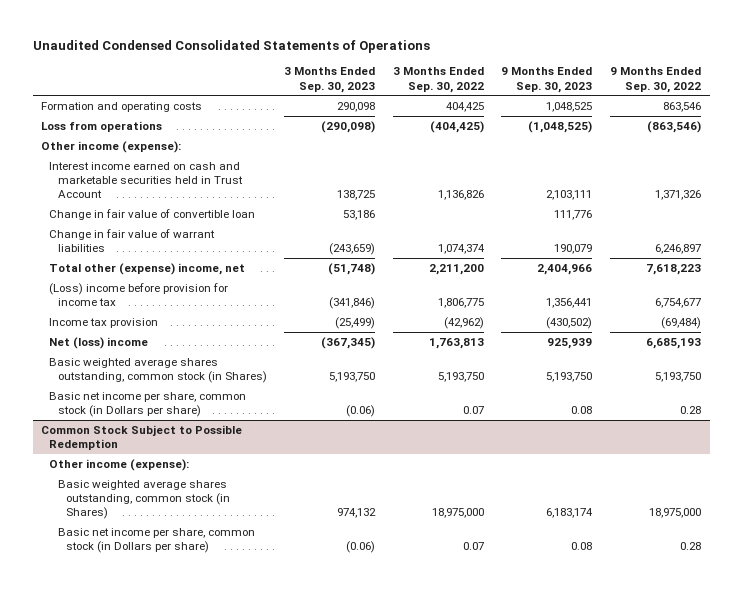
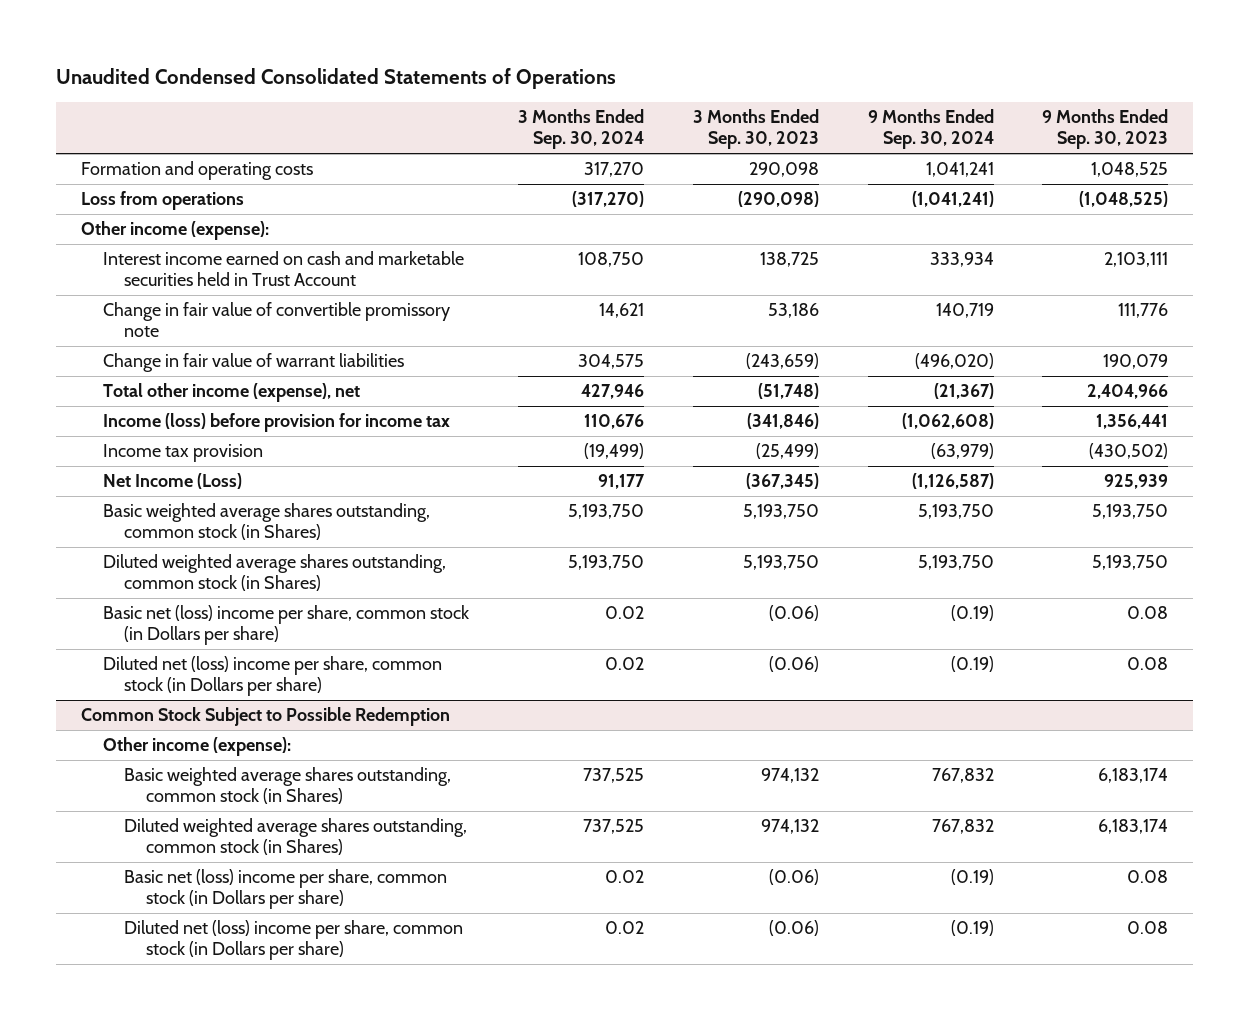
[392,67,484,93] 3 Months Ended Sep. 30, 2022 -> none
[610,67,702,93] 9 Months Ended Sep. 30, 2022 -> none
none -> [517,109,644,150] 3 Months Ended Sep. 30, 2024
none -> [867,109,994,150] 9 Months Ended Sep. 30, 2024
[49,208,256,220] Change in fair value of convertible loan -> [102,302,450,338] Change in fair value of convertible promissory note
[49,262,246,275] Total other (expense) income, net -> [102,383,360,403] Total other income (expense), net
[49,282,229,307] (Loss) income before provision for income tax -> [102,413,450,433] Income (loss) before provision for income tax
[49,336,149,349] Net (loss) income -> [102,473,242,490] Net Income (Loss)
none -> [102,554,446,592] Diluted weighted average shares outstanding, common stock (in Shares)
[49,391,247,418] Basic net income per share, common stock (in Dollars per share) -> [102,605,469,646] Basic net (loss) income per share, common stock (in Dollars per share)
none -> [102,656,442,697] Diluted net (loss) income per share, common stock (in Dollars per share)
none -> [124,818,468,856] Diluted weighted average shares outstanding, common stock (in Shares)
[57,527,255,554] Basic net income per share, common stock (in Dollars per share) -> [124,869,448,910] Basic net (loss) income per share, common stock (in Dollars per share)
none -> [124,920,464,961] Diluted net (loss) income per share, common stock (in Dollars per share)

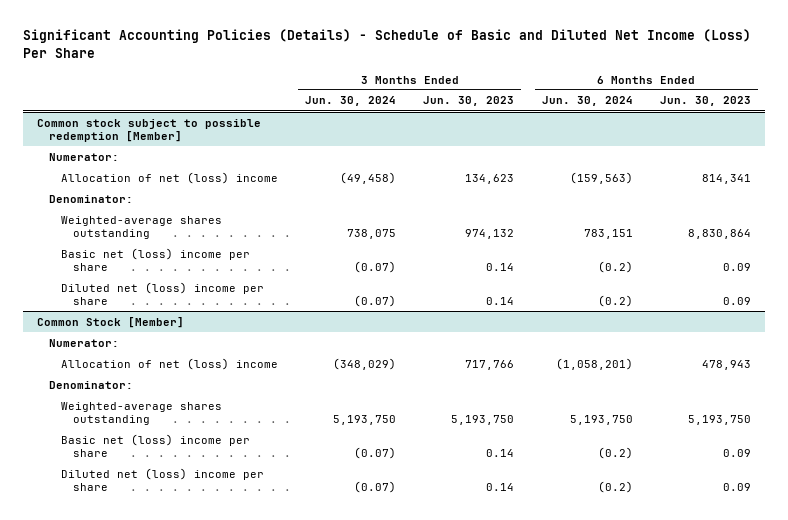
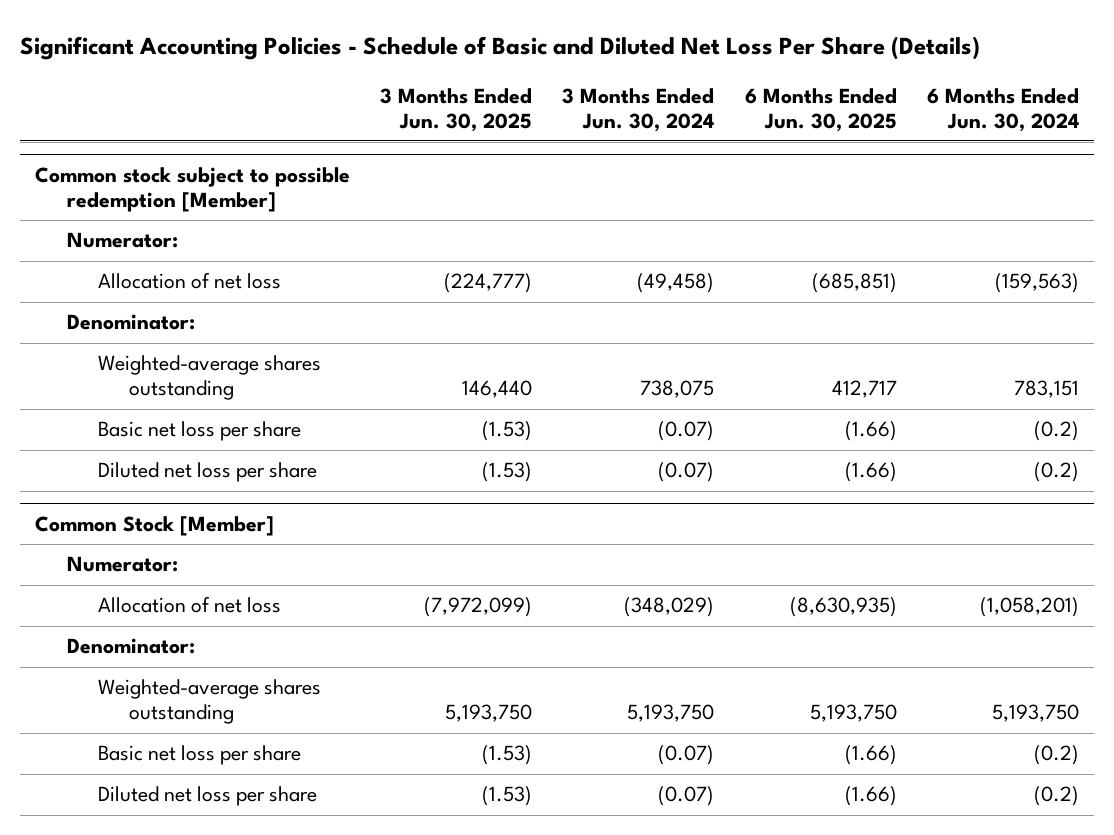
[22,29,751,58] Significant Accounting Policies (Details) - Schedule of Basic and Diluted Net Income (Loss) Per Share -> [20,35,981,60] Significant Accounting Policies - Schedule of Basic and Diluted Net Loss Per Share (Details)
[423,96,515,107] Jun. 30, 2023 -> none
[660,96,752,107] Jun. 30, 2023 -> none
none -> [380,87,533,132] 3 Months Ended Jun. 30, 2025
none -> [744,87,897,132] 6 Months Ended Jun. 30, 2025
[60,171,278,184] Allocation of net (loss) income -> [98,272,282,290] Allocation of net loss
[60,247,250,272] Basic net (loss) income per share -> [98,421,302,442] Basic net loss per share
[60,281,264,306] Diluted net (loss) income per share -> [98,462,318,483] Diluted net loss per share
[60,357,278,370] Allocation of net (loss) income -> [98,596,282,614] Allocation of net loss
[60,433,250,458] Basic net (loss) income per share -> [98,745,302,766] Basic net loss per share
[60,467,264,492] Diluted net (loss) income per share -> [98,786,318,807] Diluted net loss per share

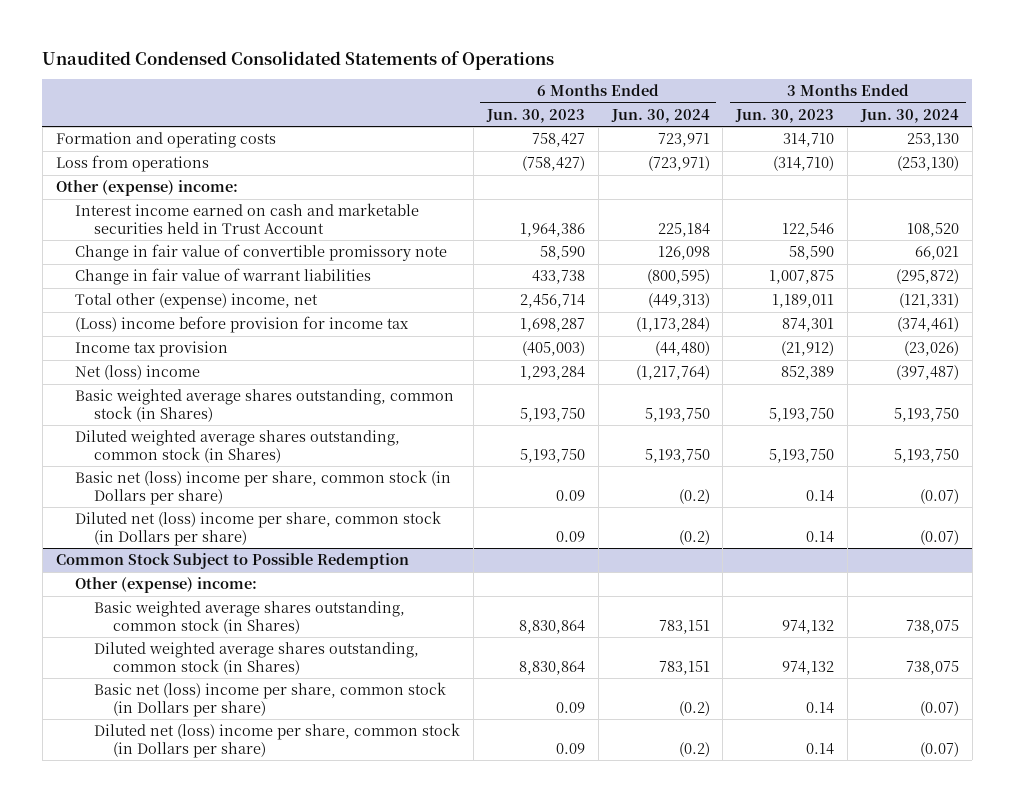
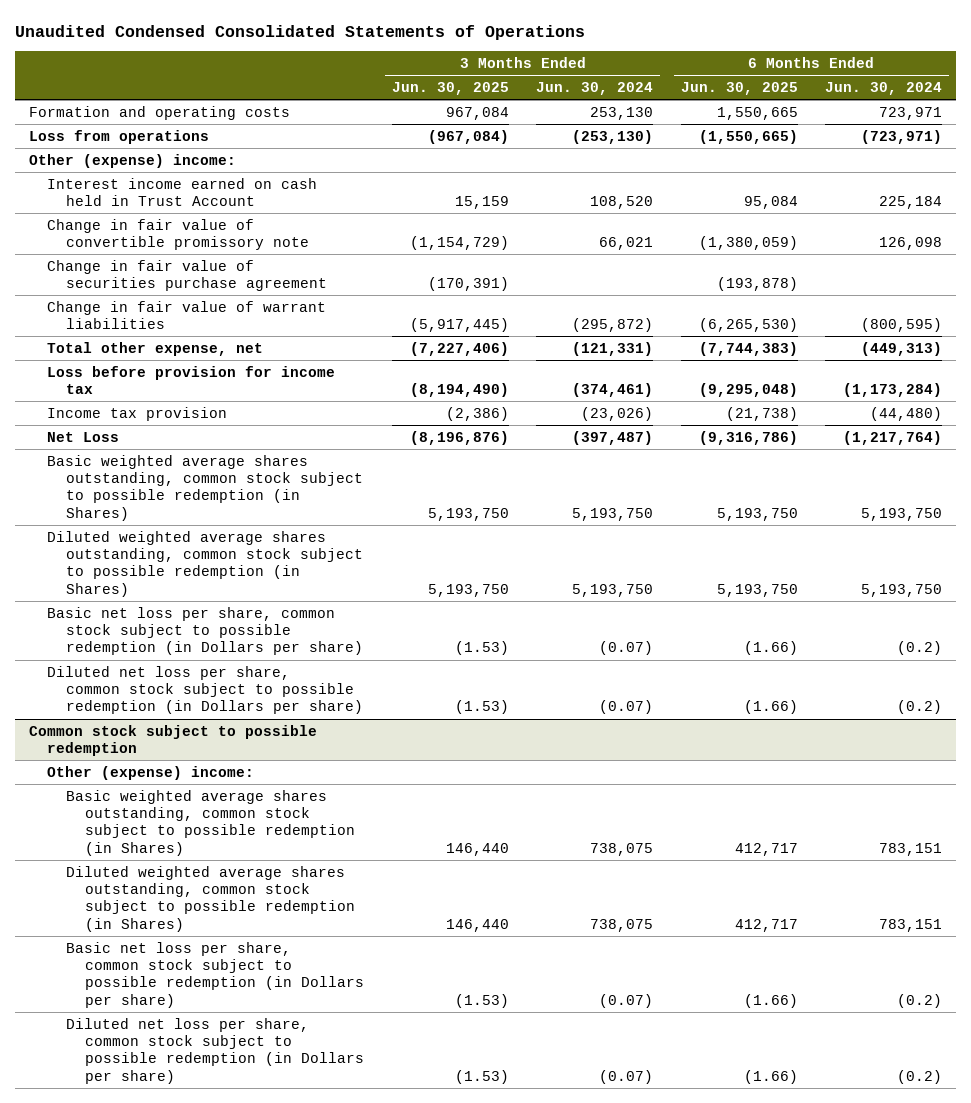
[485,108,585,123] Jun. 30, 2023 -> none
[735,108,835,123] Jun. 30, 2023 -> none
none -> [391,82,509,96] Jun. 30, 2025
none -> [680,82,798,96] Jun. 30, 2025
[74,203,419,234] Interest income earned on cash and marketable securities held in Trust Account -> [47,177,318,207] Interest income earned on cash held in Trust Account
none -> [47,259,328,292] Change in fair value of securities purchase agreement
[74,293,318,310] Total other (expense) income, net -> [47,341,264,356] Total other expense, net
[74,316,409,334] (Loss) income before provision for income tax -> [47,365,336,395] Loss before provision for income tax
[74,365,200,381] Net (loss) income -> [47,431,120,442] Net Loss
[74,389,454,422] Basic weighted average shares outstanding, common stock (in Shares) -> [47,454,364,521] Basic weighted average shares outstanding, common stock subject to possible redemption (in Shares)
[74,430,400,463] Diluted weighted average shares outstanding, common stock (in Shares) -> [47,530,364,597] Diluted weighted average shares outstanding, common stock subject to possible redemption (in Shares)
[74,470,451,505] Basic net (loss) income per share, common stock (in Dollars per share) -> [47,606,364,656] Basic net loss per share, common stock subject to possible redemption (in Dollars per share)
[74,511,441,546] Diluted net (loss) income per share, common stock (in Dollars per share) -> [47,665,364,715] Diluted net loss per share, common stock subject to possible redemption (in Dollars per share)
[55,553,409,570] Common Stock Subject to Possible Redemption -> [28,724,317,757] Common stock subject to possible redemption
[94,601,406,634] Basic weighted average shares outstanding, common stock (in Shares) -> [66,789,356,856] Basic weighted average shares outstanding, common stock subject to possible redemption (in Shares)
[94,642,420,675] Diluted weighted average shares outstanding, common stock (in Shares) -> [66,865,356,932] Diluted weighted average shares outstanding, common stock subject to possible redemption (in Shares)
[94,682,447,717] Basic net (loss) income per share, common stock (in Dollars per share) -> [66,941,365,1008] Basic net loss per share, common stock subject to possible redemption (in Dollars per share)
[94,723,461,758] Diluted net (loss) income per share, common stock (in Dollars per share) -> [66,1017,365,1084] Diluted net loss per share, common stock subject to possible redemption (in Dollars per share)

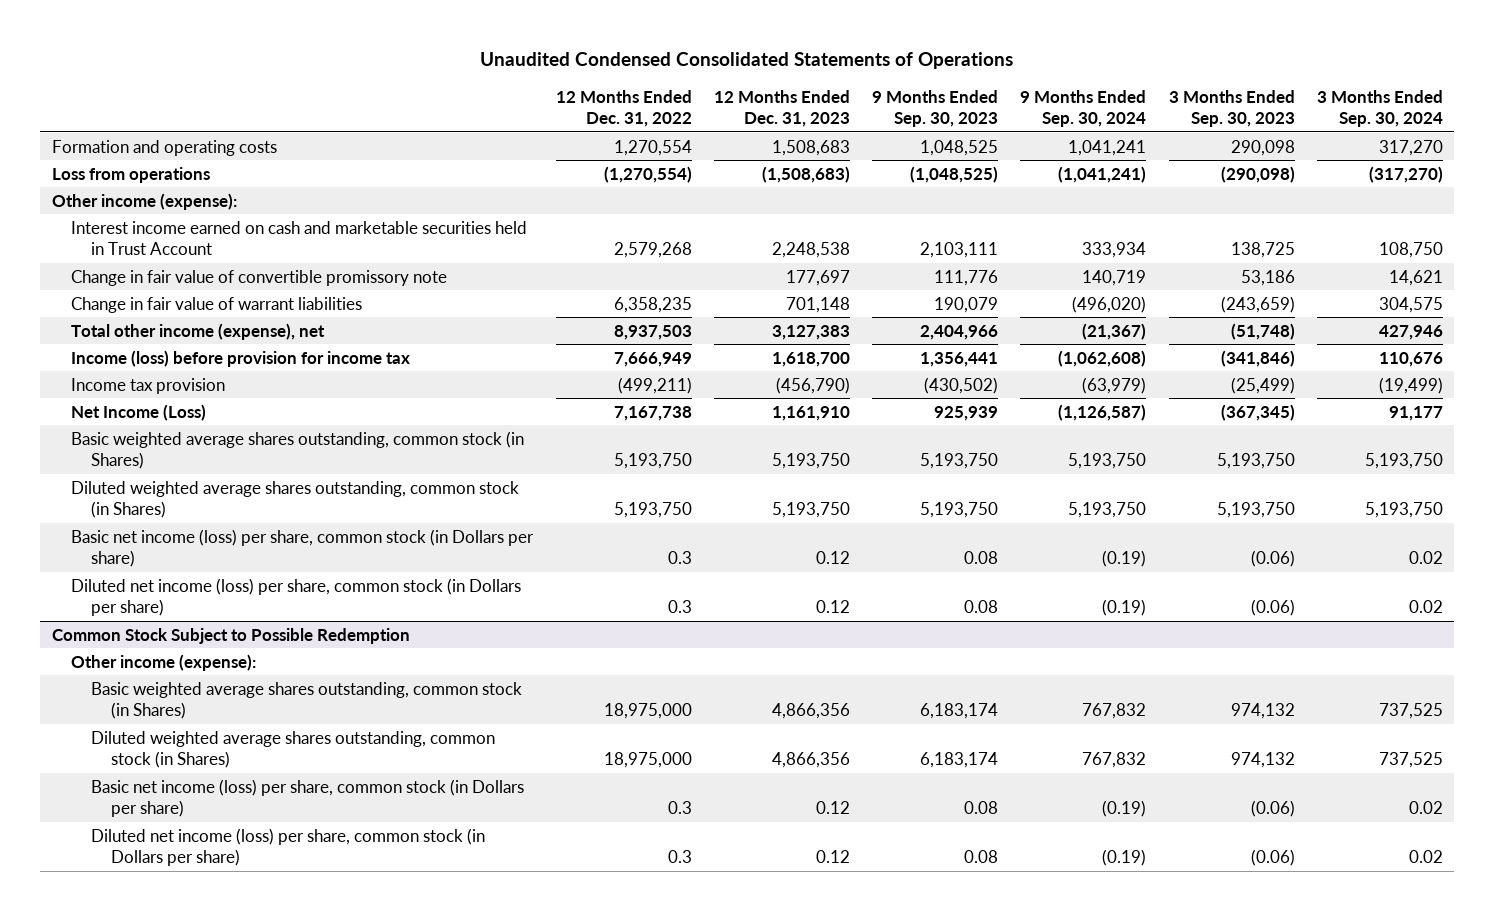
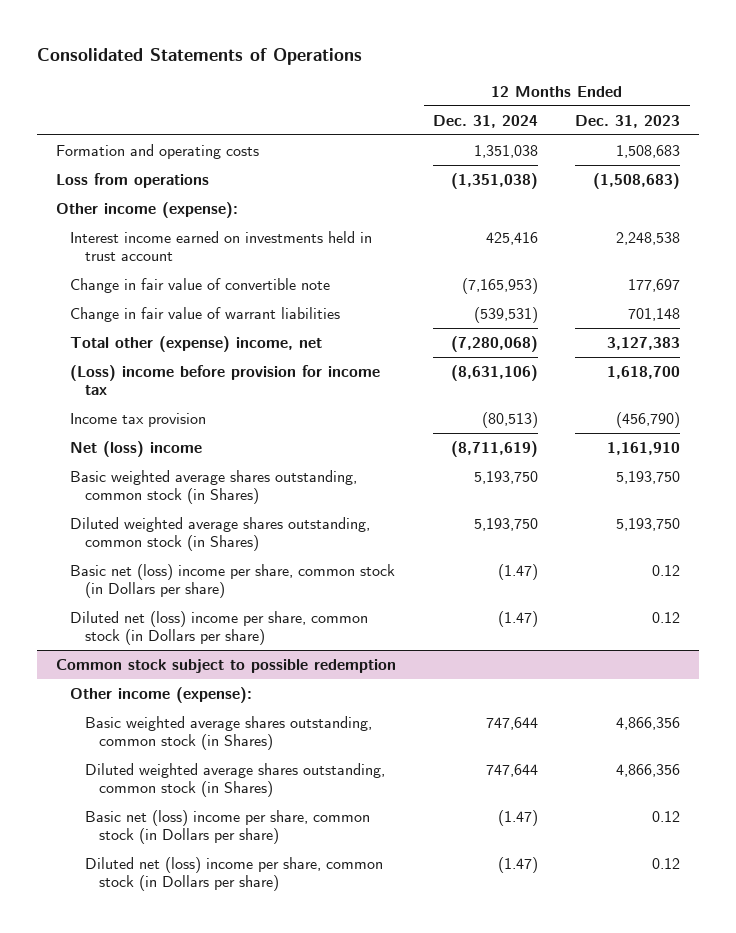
[480,52,1014,70] Unaudited Condensed Consolidated Statements of Operations -> [37,48,363,66] Consolidated Statements of Operations
[555,89,692,128] 12 Months Ended Dec. 31, 2022 -> none
[872,89,999,128] 9 Months Ended Sep. 30, 2023 -> none
[1020,89,1147,128] 9 Months Ended Sep. 30, 2024 -> none
[1168,89,1295,128] 3 Months Ended Sep. 30, 2023 -> none
[1316,89,1443,128] 3 Months Ended Sep. 30, 2024 -> none
none -> [433,114,539,128] Dec. 31, 2024
[71,220,528,256] Interest income earned on cash and marketable securities held in Trust Account -> [70,230,373,261] Interest income earned on investments held in trust account
[71,269,448,286] Change in fair value of convertible promissory note -> [70,277,331,293] Change in fair value of convertible note
[71,322,326,340] Total other income (expense), net -> [70,335,323,352] Total other (expense) income, net
[71,349,411,367] Income (loss) before provision for income tax -> [70,364,381,395] (Loss) income before provision for income tax
[71,403,207,421] Net Income (Loss) -> [70,440,203,457] Net (loss) income
[71,528,535,568] Basic net income (loss) per share, common stock (in Dollars per share) -> [70,563,396,598] Basic net (loss) income per share, common stock (in Dollars per share)
[71,577,522,617] Diluted net income (loss) per share, common stock (in Dollars per share) -> [70,610,369,645] Diluted net (loss) income per share, common stock (in Dollars per share)
[51,627,410,644] Common Stock Subject to Possible Redemption -> [55,658,396,673] Common stock subject to possible redemption
[91,778,525,818] Basic net income (loss) per share, common stock (in Dollars per share) -> [84,809,370,844] Basic net (loss) income per share, common stock (in Dollars per share)
[91,827,486,867] Diluted net income (loss) per share, common stock (in Dollars per share) -> [84,856,383,891] Diluted net (loss) income per share, common stock (in Dollars per share)

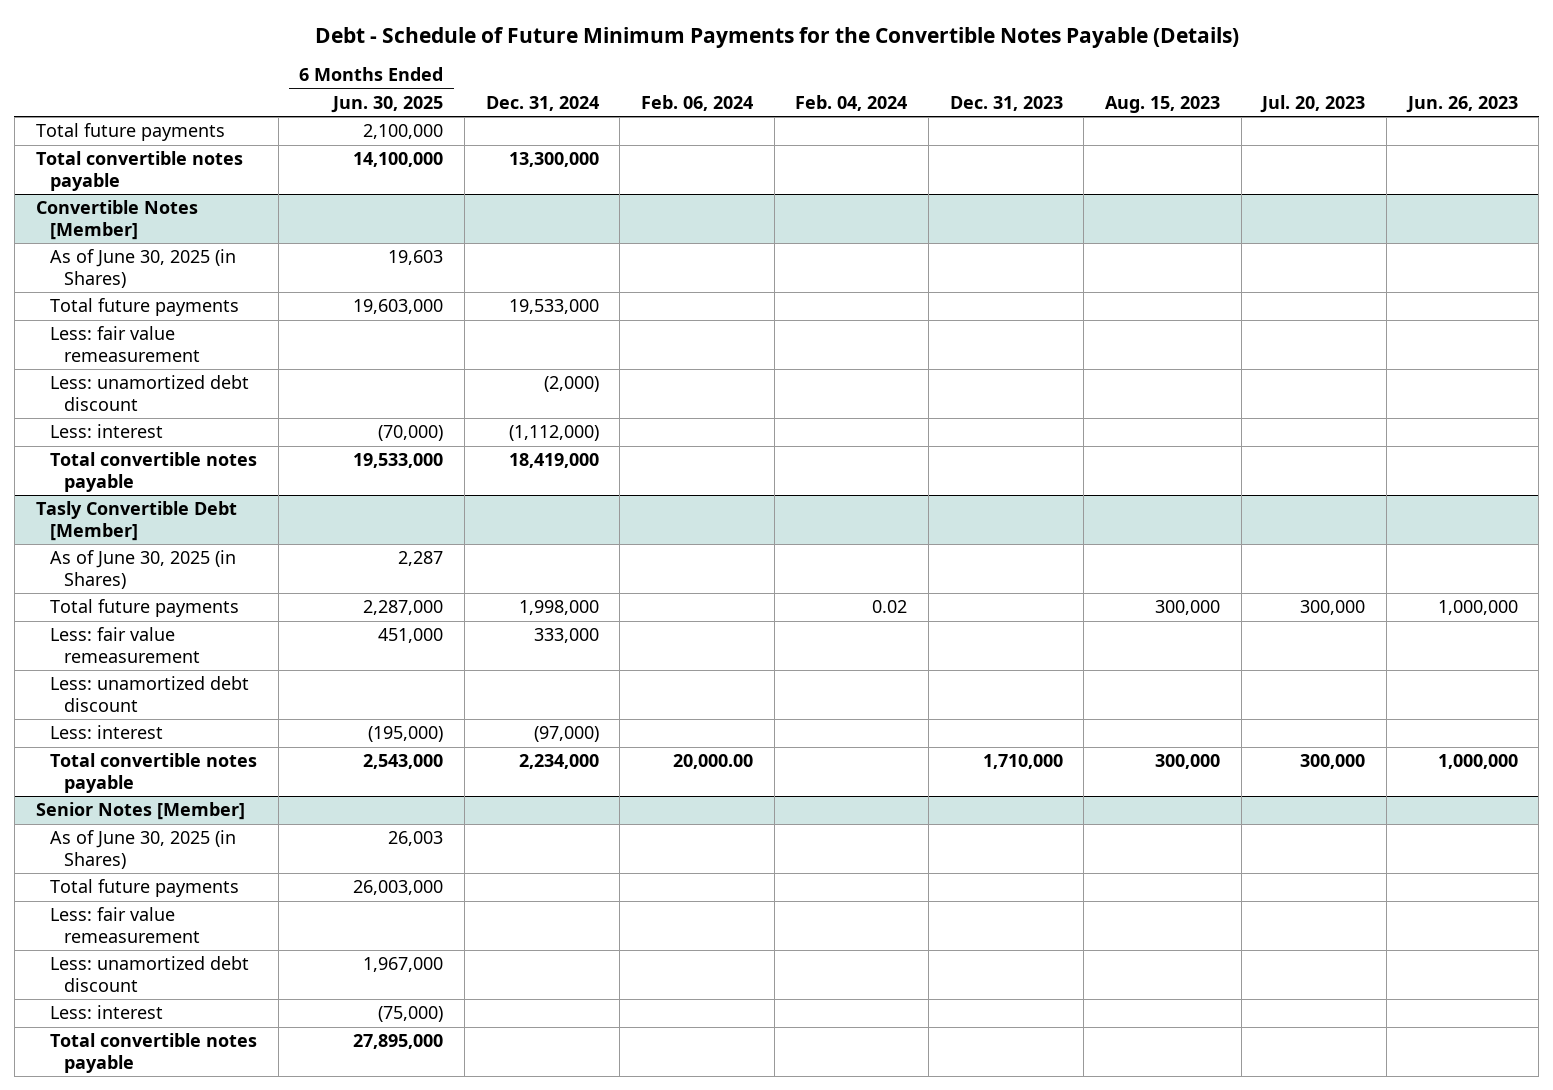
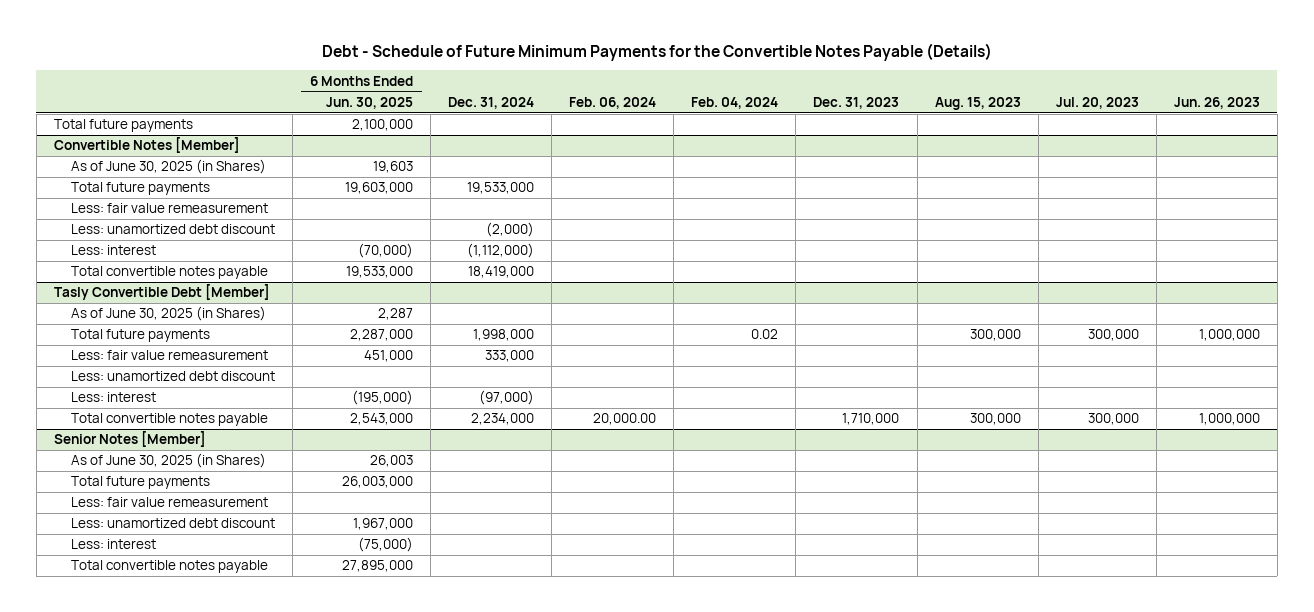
[35,151,243,191] Total convertible notes payable -> none

